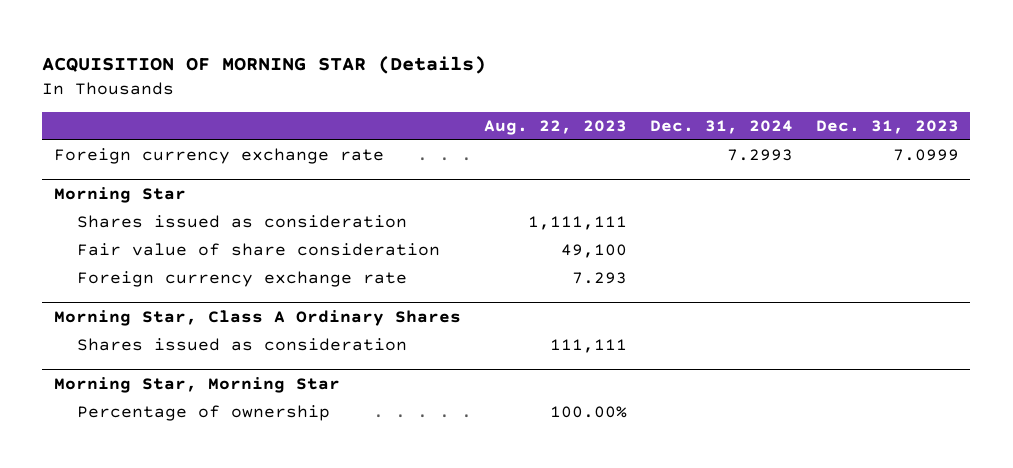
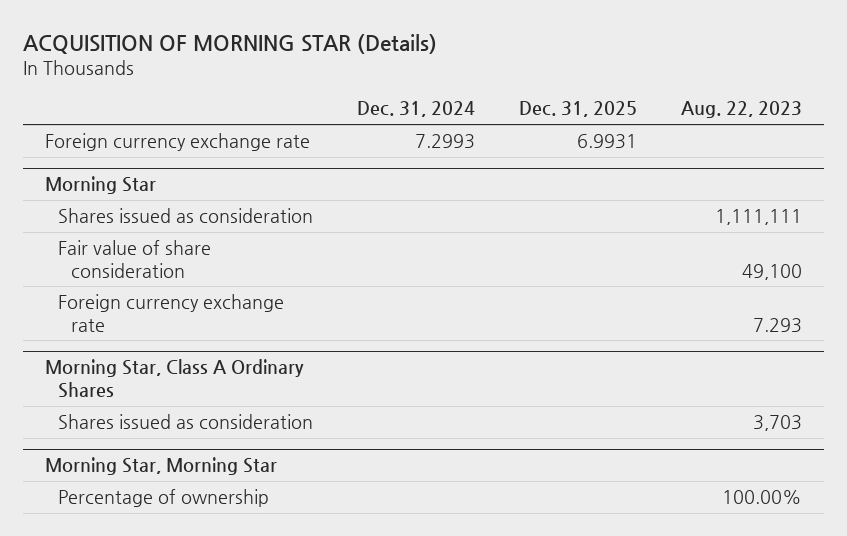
[815,119,959,134] Dec. 31, 2023 -> none
none -> [518,101,637,118] Dec. 31, 2025
[549,339,627,354] 111,111 -> [752,415,802,432] 3,703

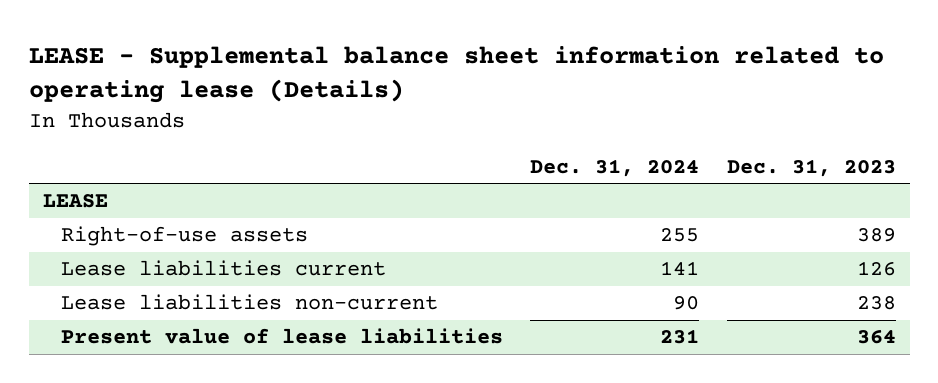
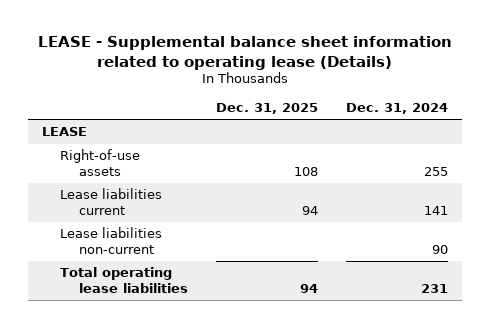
[726,158,896,177] Dec. 31, 2023 -> none
none -> [215,102,318,114] Dec. 31, 2025
[60,328,503,345] Present value of lease liabilities -> [60,267,188,293] Total operating lease liabilities

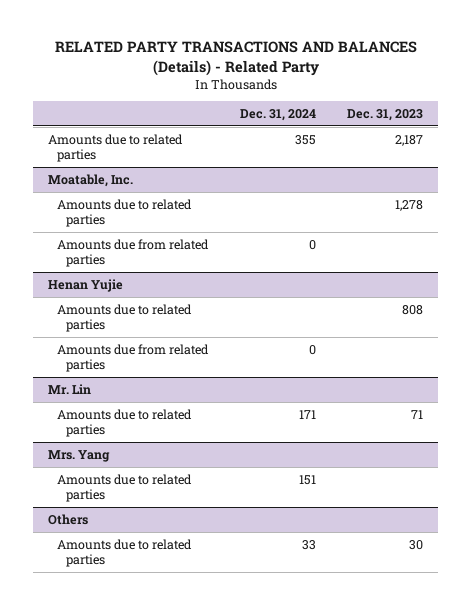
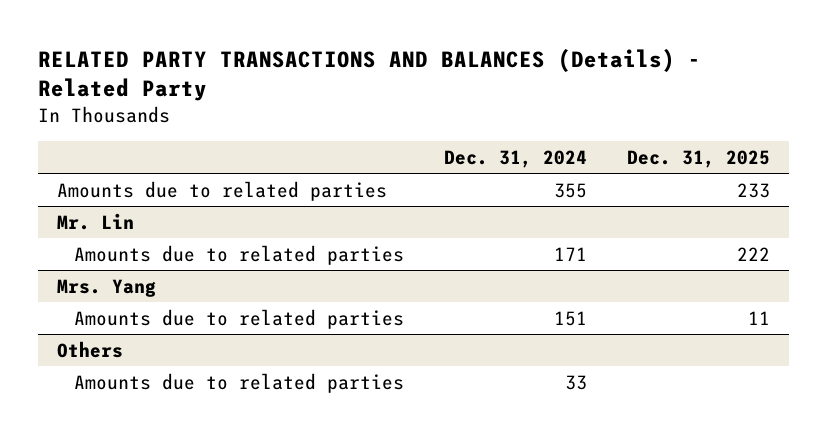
[346,108,423,121] Dec. 31, 2023 -> none
none -> [626,149,770,168] Dec. 31, 2025
[48,173,134,187] Moatable, Inc. -> none
[57,198,193,227] Amounts due to related parties -> none
[57,238,210,267] Amounts due from related parties -> none
[48,278,124,292] Henan Yujie -> none
[57,303,193,332] Amounts due to related parties -> none
[57,343,210,372] Amounts due from related parties -> none

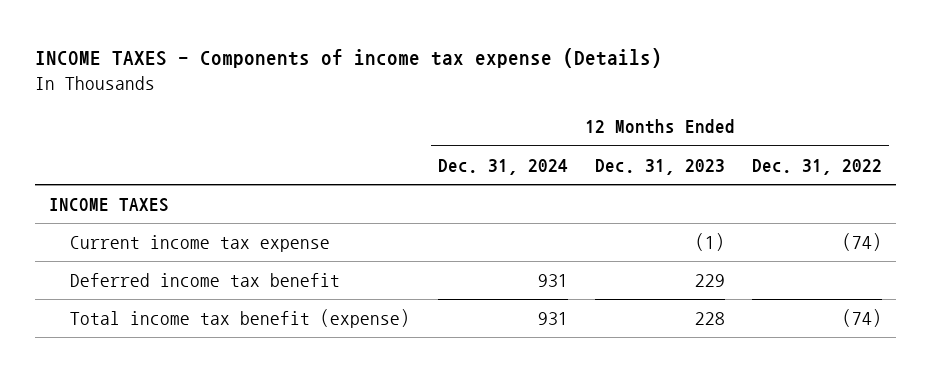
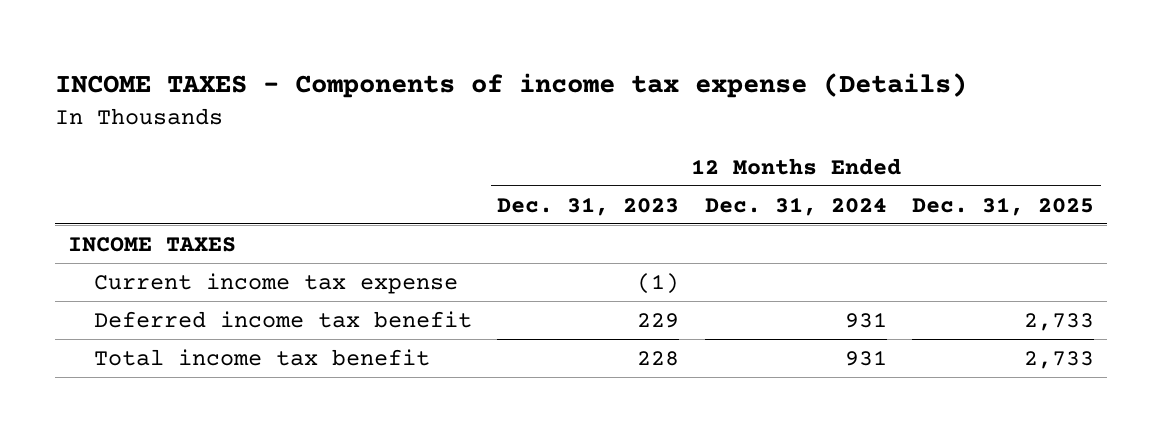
[752,158,883,175] Dec. 31, 2022 -> none
none -> [912,196,1095,216] Dec. 31, 2025
[70,309,411,329] Total income tax benefit (expense) -> [93,348,430,366] Total income tax benefit

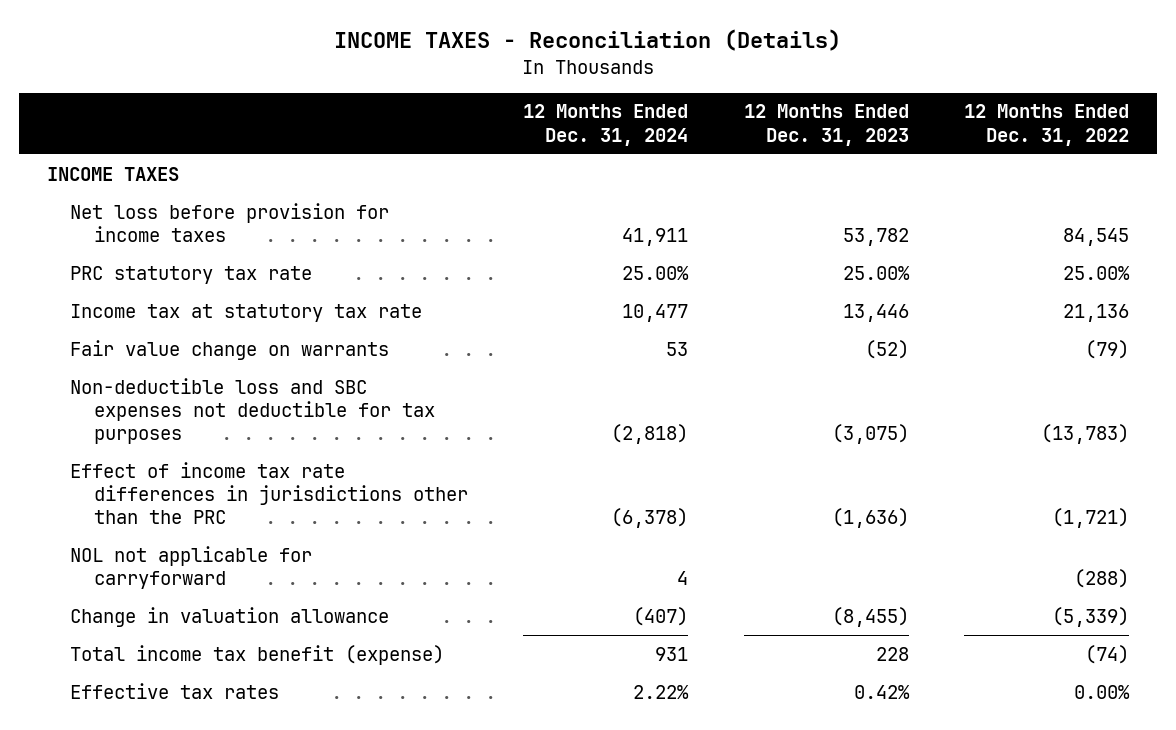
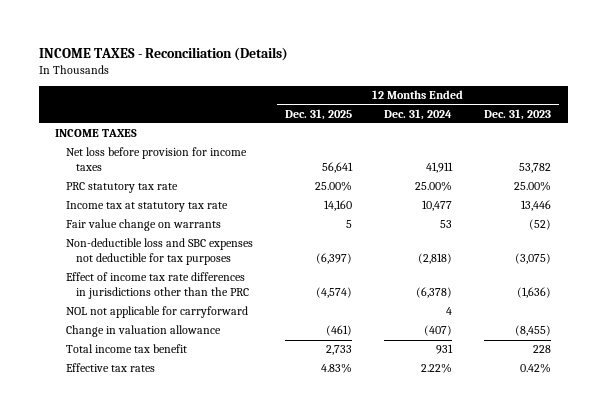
[964,104,1130,146] 12 Months Ended Dec. 31, 2022 -> none
none -> [284,108,352,120] Dec. 31, 2025
[70,644,445,665] Total income tax benefit (expense) -> [65,344,187,354] Total income tax benefit

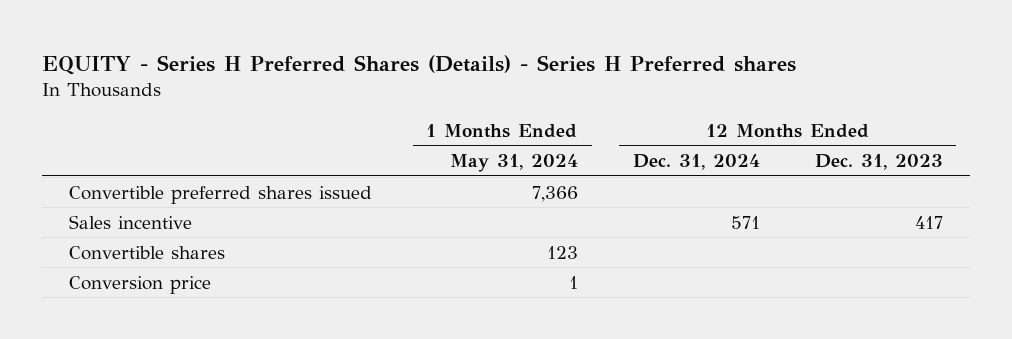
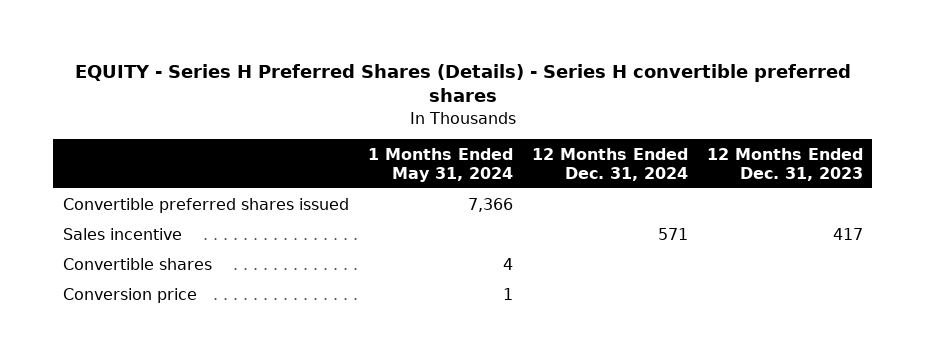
[41,54,796,75] EQUITY - Series H Preferred Shares (Details) - Series H Preferred shares -> [74,63,851,103] EQUITY - Series H Preferred Shares (Details) - Series H convertible preferred shares
[546,245,578,259] 123 -> [502,257,513,270] 4

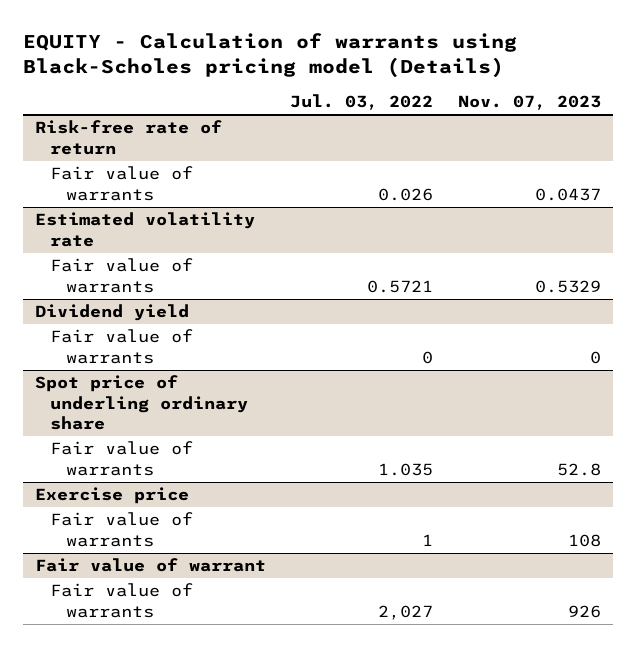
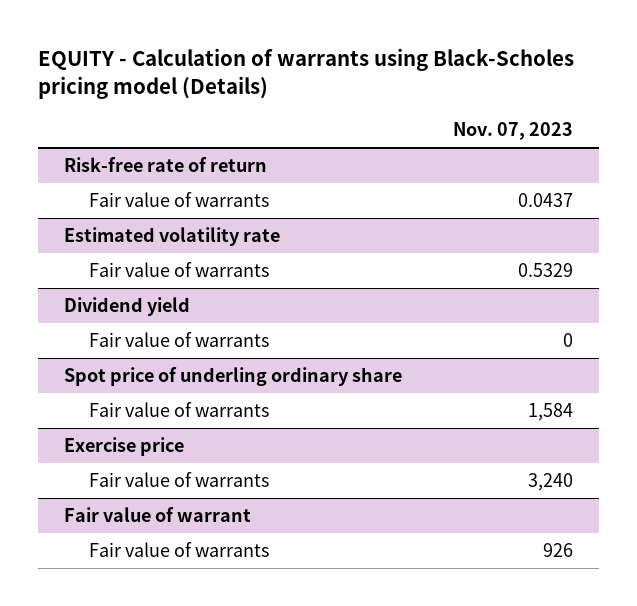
[290,94,434,111] Jul. 03, 2022 -> none
[556,462,601,476] 52.8 -> [528,403,574,422] 1,584
[567,533,601,547] 108 -> [528,473,574,492] 3,240

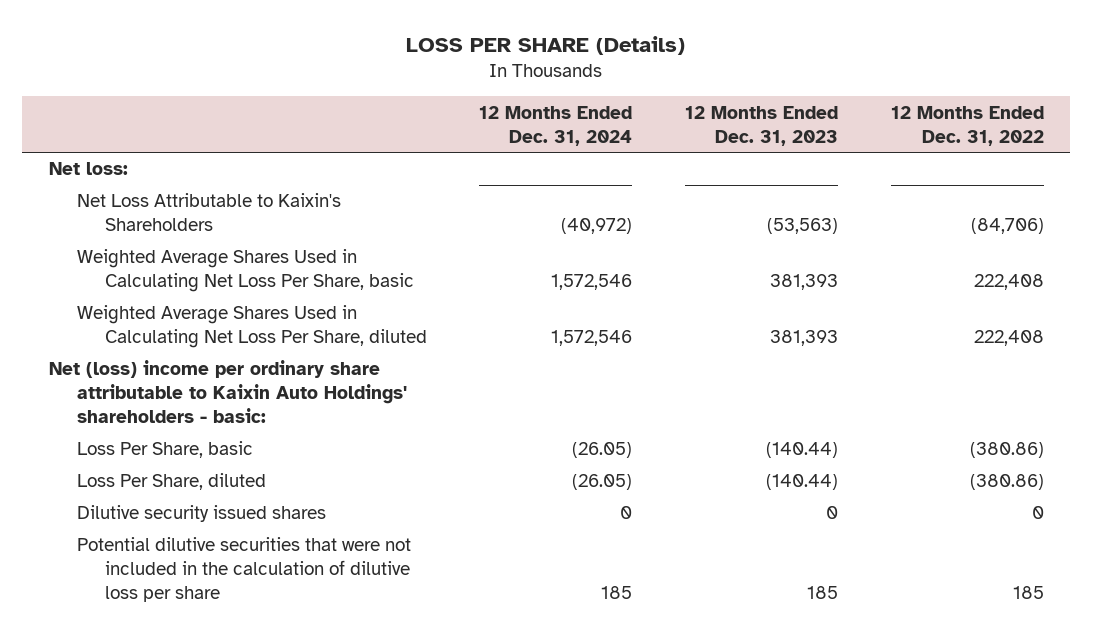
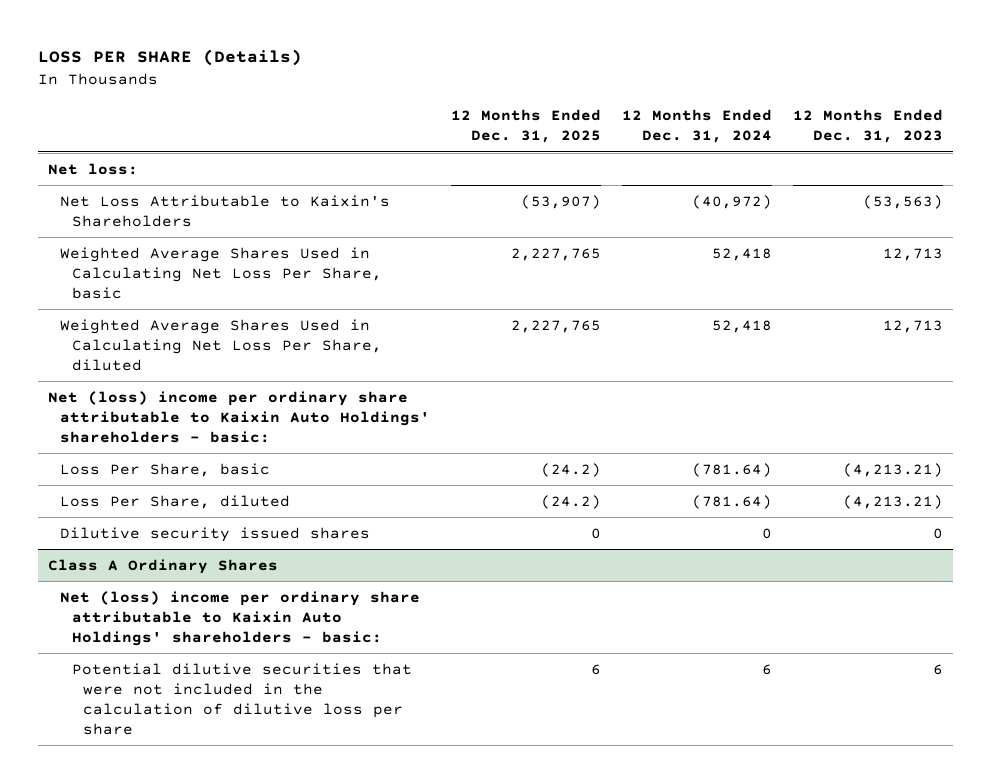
[891,105,1045,146] 12 Months Ended Dec. 31, 2022 -> none
none -> [450,109,601,144] 12 Months Ended Dec. 31, 2025
[551,274,633,291] 1,572,546 -> [711,247,772,261] 52,418
[770,274,839,291] 381,393 -> [882,247,943,261] 12,713
[551,330,633,347] 1,572,546 -> [711,319,772,333] 52,418
[770,330,839,347] 381,393 -> [882,319,943,333] 12,713
[572,442,633,459] (26.05) -> [691,462,772,477] (781.64)
[766,442,839,459] (140.44) -> [842,462,943,477] (4,213.21)
[572,474,633,491] (26.05) -> [691,494,772,509] (781.64)
[766,474,839,491] (140.44) -> [842,494,943,509] (4,213.21)
none -> [48,558,279,574] Class A Ordinary Shares
none -> [59,590,420,646] Net (loss) income per ordinary share attributable to Kaixin Auto Holdings' shareholders - basic:
[601,586,633,600] 185 -> [761,663,772,675] 6
[807,586,839,600] 185 -> [932,663,943,675] 6

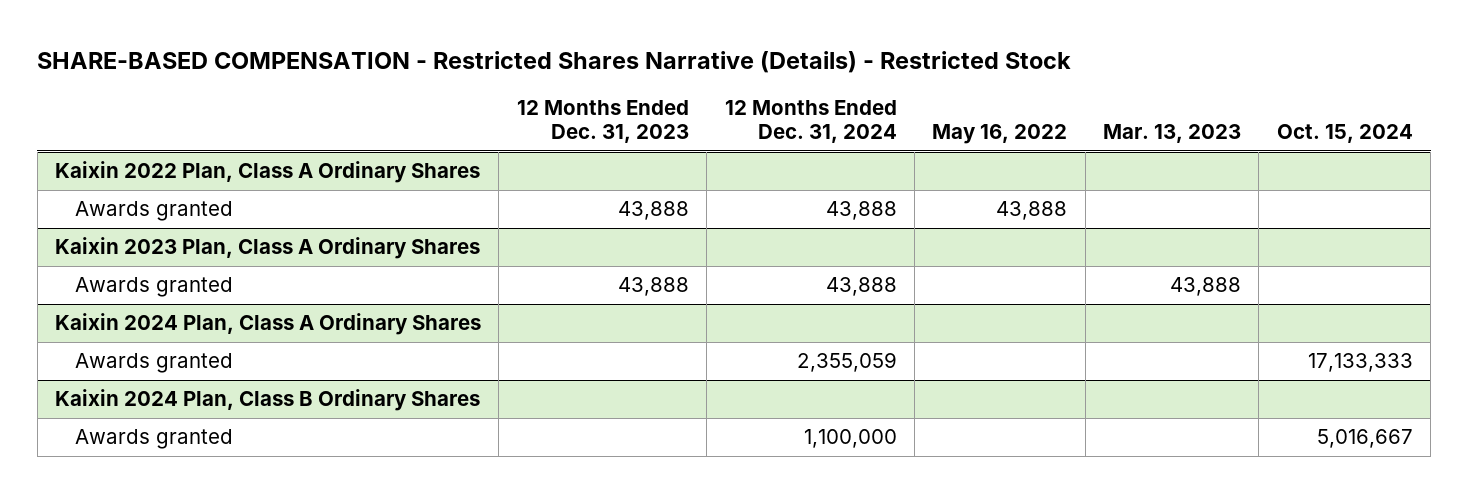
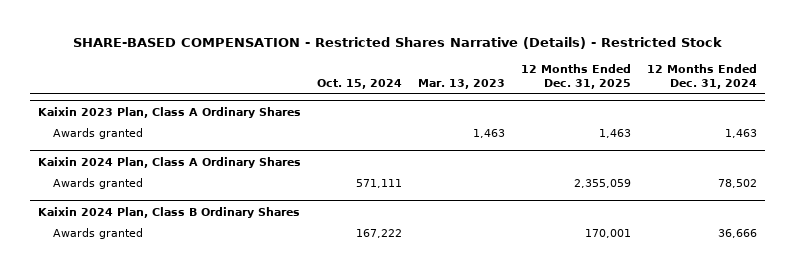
[516,100,689,144] 12 Months Ended Dec. 31, 2023 -> none
[932,124,1068,145] May 16, 2022 -> none
none -> [521,64,632,89] 12 Months Ended Dec. 31, 2025
[55,161,481,184] Kaixin 2022 Plan, Class A Ordinary Shares -> none
[74,201,233,222] Awards granted -> none
[825,277,897,297] 43,888 -> [725,128,758,138] 1,463
[1170,277,1242,297] 43,888 -> [472,128,505,138] 1,463
[796,352,897,373] 2,355,059 -> [718,178,758,188] 78,502
[1307,353,1413,373] 17,133,333 -> [355,178,402,188] 571,111
[803,429,897,449] 1,100,000 -> [718,228,758,238] 36,666
[1316,429,1413,449] 5,016,667 -> [355,228,402,238] 167,222

